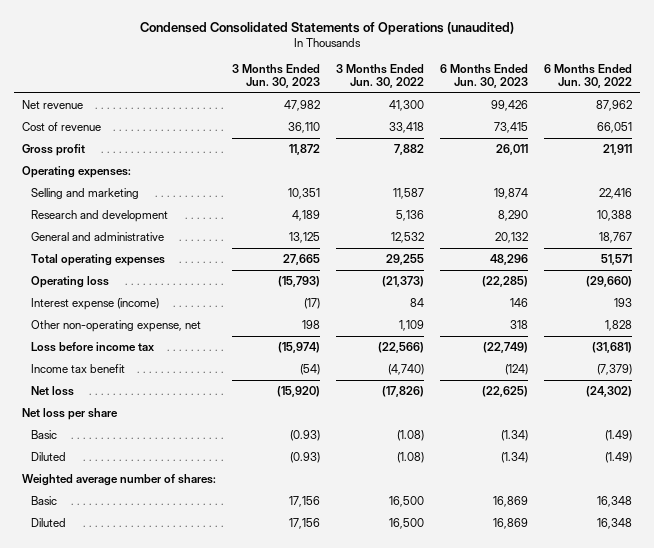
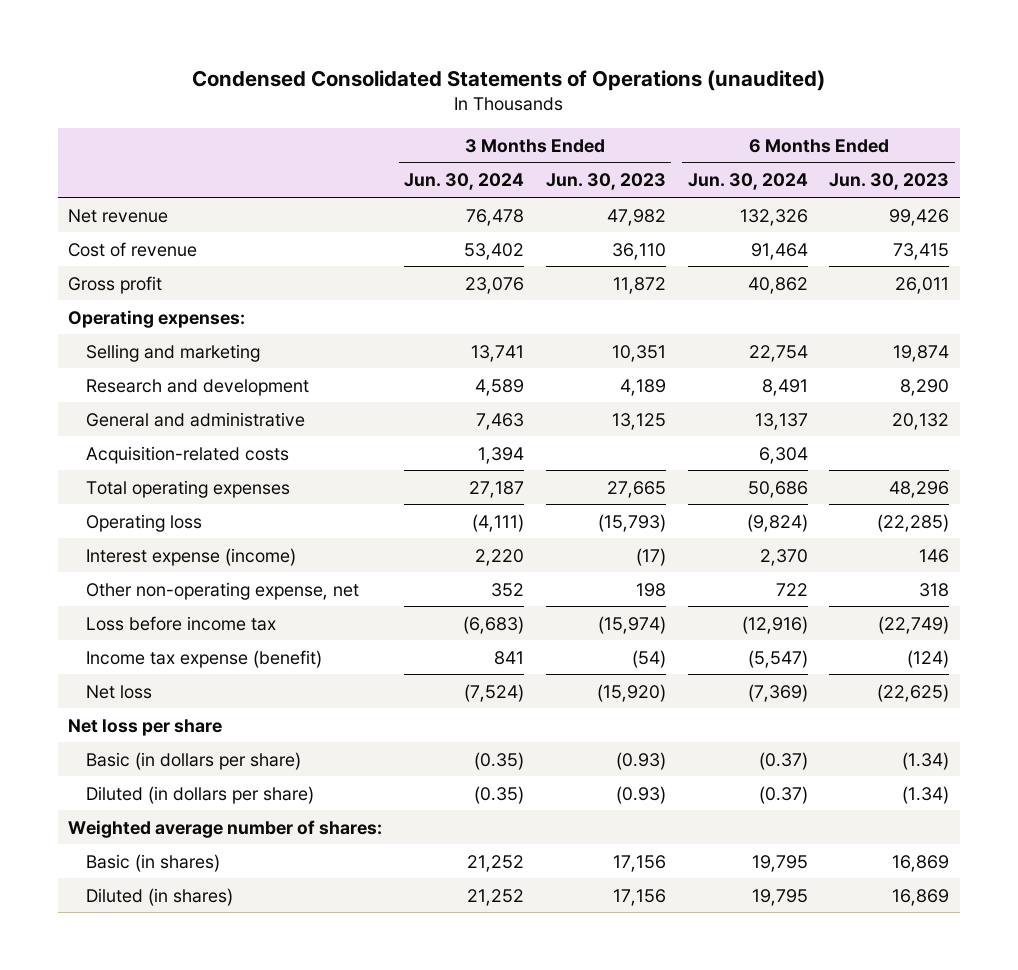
[336,63,425,89] 3 Months Ended Jun. 30, 2022 -> none
[544,63,633,89] 6 Months Ended Jun. 30, 2022 -> none
none -> [404,173,525,191] Jun. 30, 2024
none -> [687,173,808,191] Jun. 30, 2024
none -> [85,445,289,464] Acquisition-related costs
[31,363,126,373] Income tax benefit -> [85,649,322,668] Income tax expense (benefit)
[31,429,58,439] Basic -> [85,751,301,770] Basic (in dollars per share)
[31,451,67,461] Diluted -> [85,785,314,804] Diluted (in dollars per share)
[31,495,58,505] Basic -> [85,853,220,872] Basic (in shares)
[31,517,67,527] Diluted -> [85,887,233,906] Diluted (in shares)

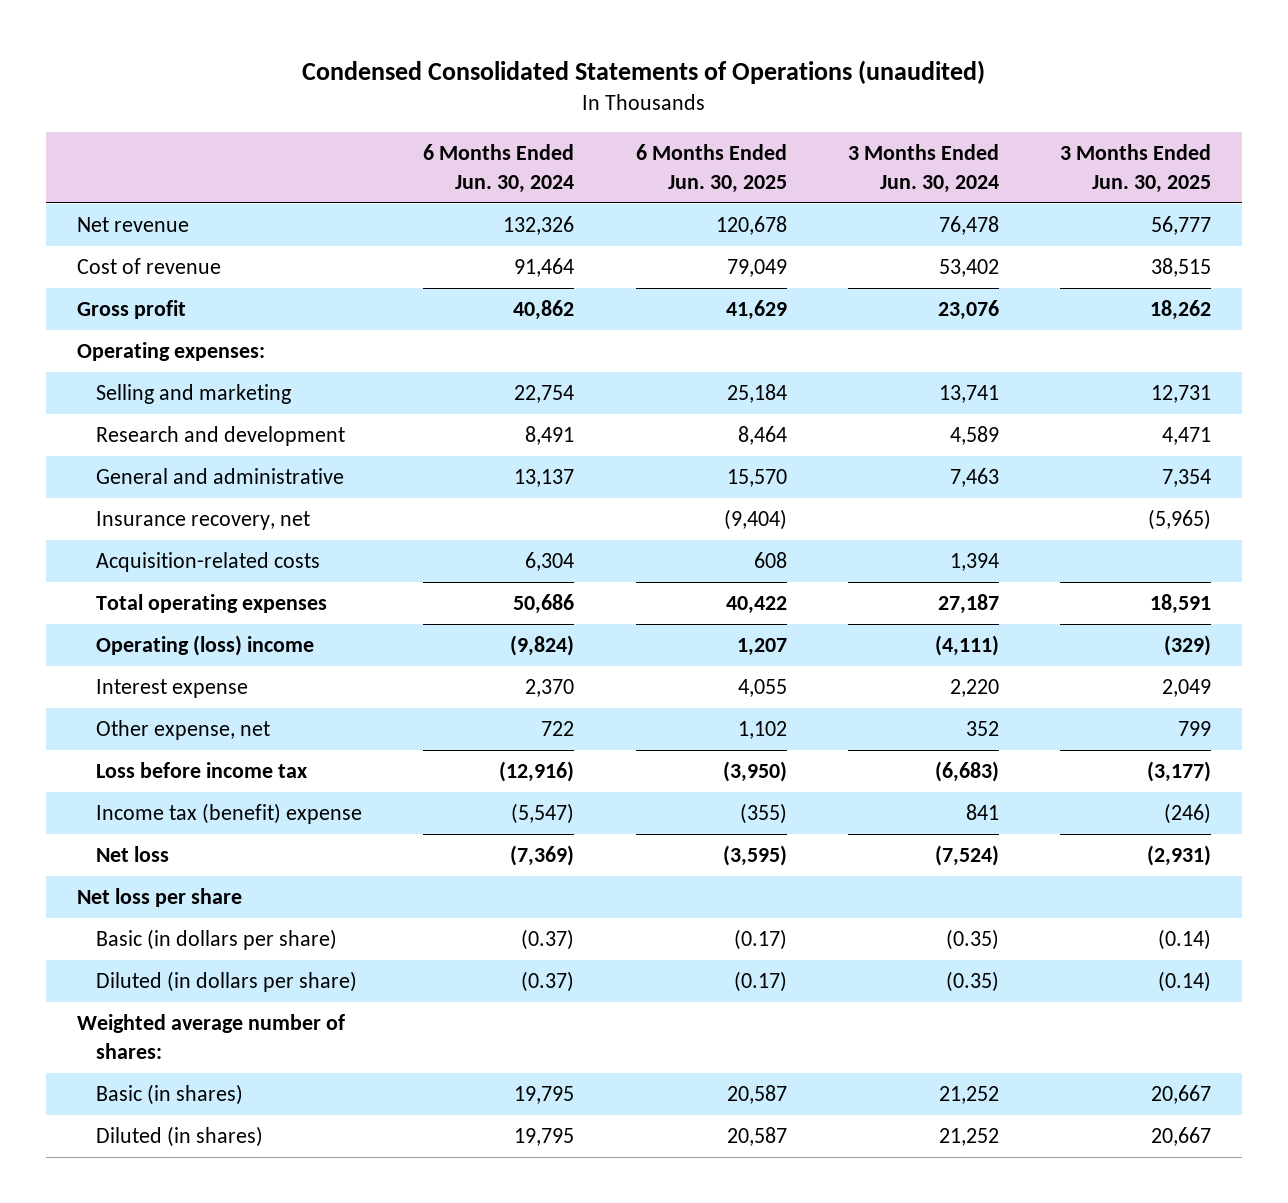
[545,173,666,191] Jun. 30, 2023 -> none
[829,173,950,191] Jun. 30, 2023 -> none
none -> [635,144,787,193] 6 Months Ended Jun. 30, 2025
none -> [1060,144,1212,193] 3 Months Ended Jun. 30, 2025
none -> [95,511,310,531] Insurance recovery, net
[85,513,202,532] Operating loss -> [95,635,314,657] Operating (loss) income
[85,547,296,566] Interest expense (income) -> [95,679,248,699] Interest expense
[85,581,359,600] Other non-operating expense, net -> [95,720,270,741] Other expense, net
[85,649,322,668] Income tax expense (benefit) -> [95,803,362,825] Income tax (benefit) expense

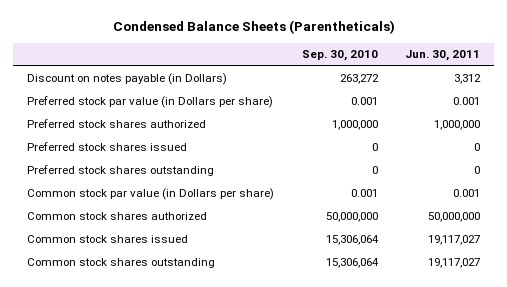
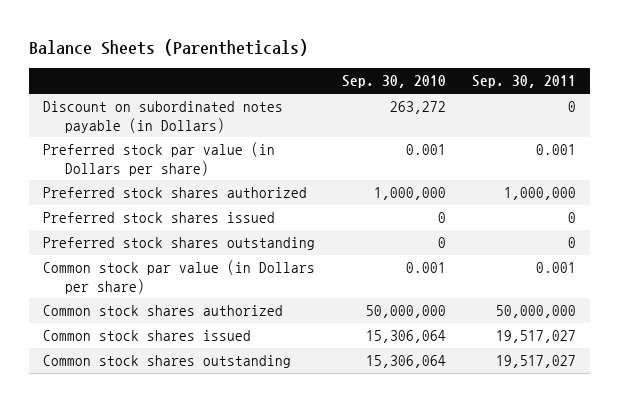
[112,20,395,35] Condensed Balance Sheets (Parentheticals) -> [29,38,309,56] Balance Sheets (Parentheticals)
[404,50,480,62] Jun. 30, 2011 -> none
none -> [472,75,577,89] Sep. 30, 2011
[27,73,228,86] Discount on notes payable (in Dollars) -> [42,101,283,133] Discount on subordinated notes payable (in Dollars)

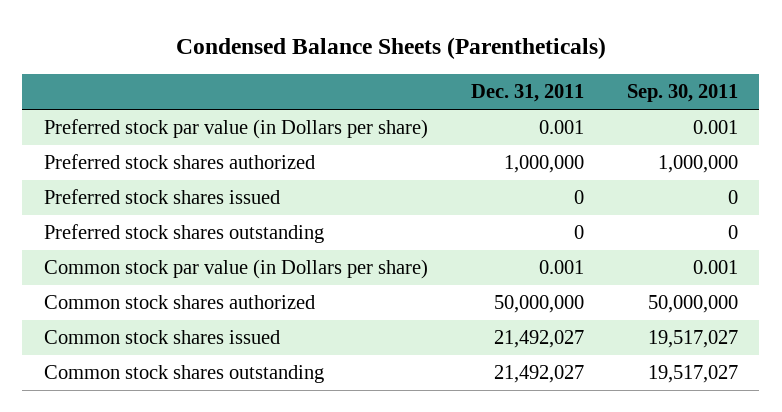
[29,38,309,56] Balance Sheets (Parentheticals) -> [175,36,606,59] Condensed Balance Sheets (Parentheticals)
[341,75,446,89] Sep. 30, 2010 -> none
none -> [470,84,584,103] Dec. 31, 2011
[42,101,283,133] Discount on subordinated notes payable (in Dollars) -> none

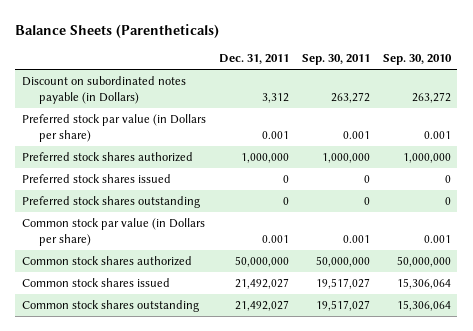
[175,36,606,59] Condensed Balance Sheets (Parentheticals) -> [15,23,220,38] Balance Sheets (Parentheticals)
none -> [382,54,452,66] Sep. 30, 2010
none -> [21,76,186,104] Discount on subordinated notes payable (in Dollars)

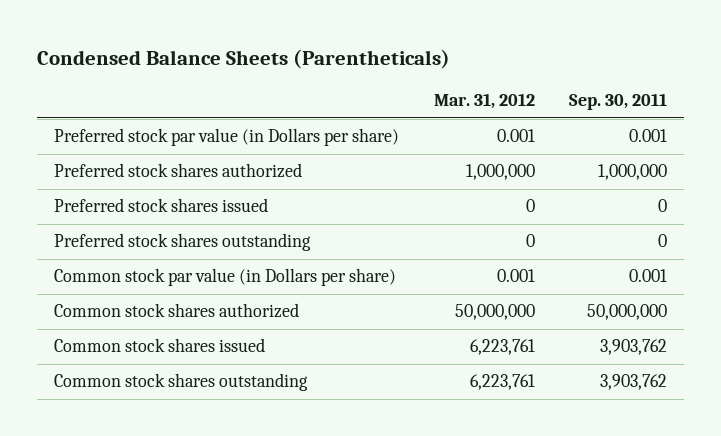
[15,23,220,38] Balance Sheets (Parentheticals) -> [37,49,451,70] Condensed Balance Sheets (Parentheticals)
[218,54,289,65] Dec. 31, 2011 -> none
[382,54,452,66] Sep. 30, 2010 -> none
none -> [433,93,535,110] Mar. 31, 2012
[21,76,186,104] Discount on subordinated notes payable (in Dollars) -> none
[315,278,370,290] 19,517,027 -> [599,339,667,356] 3,903,762
[315,300,370,312] 19,517,027 -> [599,374,667,391] 3,903,762

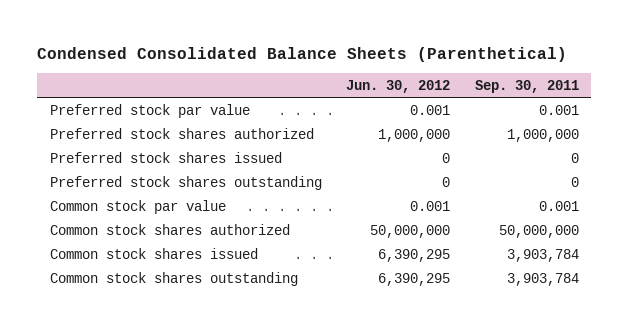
[37,49,451,70] Condensed Balance Sheets (Parentheticals) -> [37,47,568,63] Condensed Consolidated Balance Sheets (Parenthetical)
[433,93,535,110] Mar. 31, 2012 -> none
none -> [346,80,451,94] Jun. 30, 2012
[54,128,400,147] Preferred stock par value (in Dollars per share) -> [49,103,250,118] Preferred stock par value
[54,268,397,287] Common stock par value (in Dollars per share) -> [49,199,226,214] Common stock par value
[599,339,667,356] 3,903,762 -> [506,248,579,262] 3,903,784
[599,374,667,391] 3,903,762 -> [506,272,579,286] 3,903,784

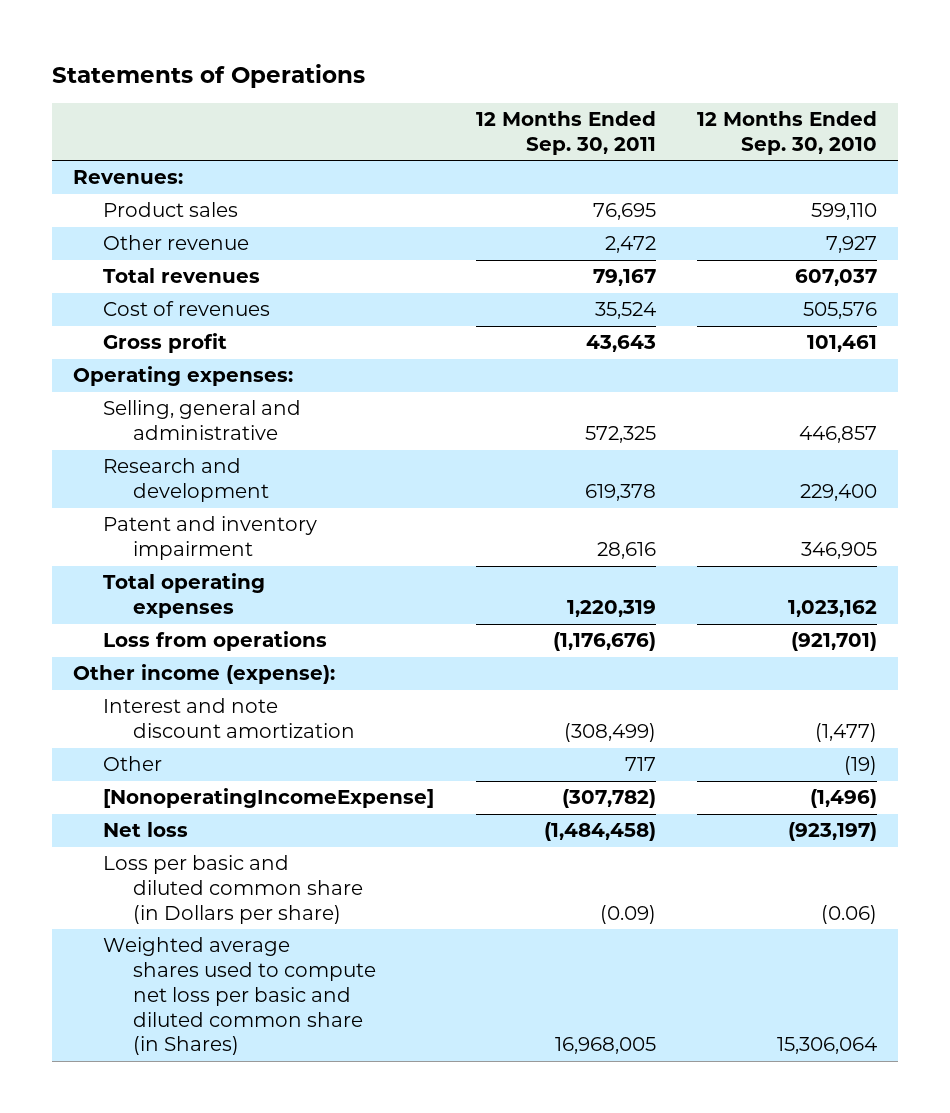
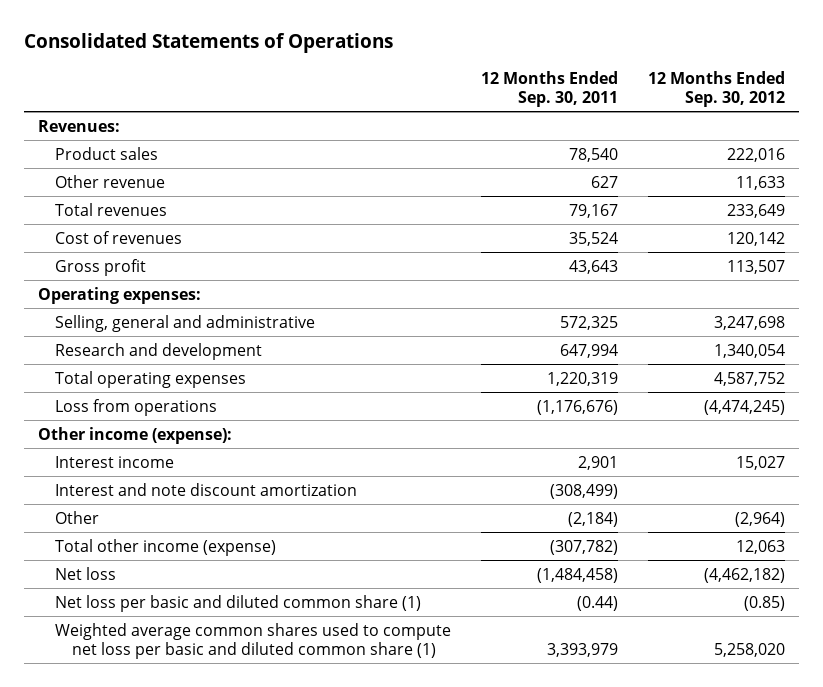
[51,63,365,88] Statements of Operations -> [23,33,393,54] Consolidated Statements of Operations
[697,111,878,156] 12 Months Ended Sep. 30, 2010 -> none
none -> [647,70,785,107] 12 Months Ended Sep. 30, 2012
[592,203,656,221] 76,695 -> [568,147,618,162] 78,540
[604,236,656,254] 2,472 -> [590,175,618,188] 627
[102,516,317,561] Patent and inventory impairment -> none
[584,484,656,502] 619,378 -> [559,343,618,358] 647,994
none -> [55,455,175,468] Interest income
[624,757,656,772] 717 -> [567,511,618,527] (2,184)
[102,788,434,809] [NonoperatingIncomeExpense] -> [55,538,277,556] Total other income (expense)
[102,855,363,924] Loss per basic and diluted common share (in Dollars per share) -> [55,594,422,612] Net loss per basic and diluted common share (1)
[599,904,656,924] (0.09) -> [576,595,618,611] (0.44)
[102,937,376,1056] Weighted average shares used to compute net loss per basic and diluted common share (in Shares) -> [55,622,452,659] Weighted average common shares used to compute net loss per basic and diluted common share (1)
[554,1037,656,1055] 16,968,005 -> [546,642,618,657] 3,393,979

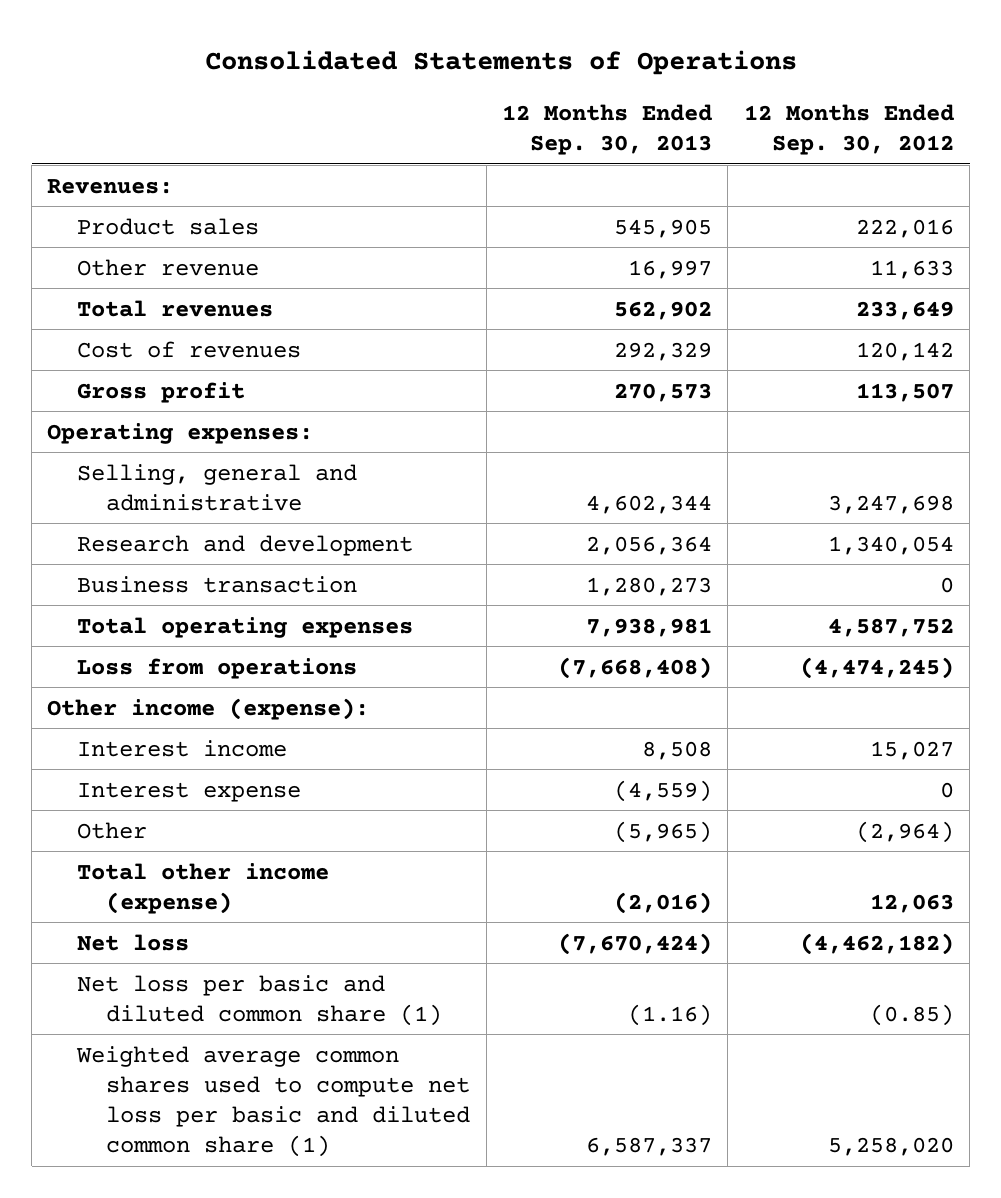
[480,70,618,107] 12 Months Ended Sep. 30, 2011 -> none
none -> [502,103,713,156] 12 Months Ended Sep. 30, 2013
none -> [76,575,357,593] Business transaction
[55,482,358,496] Interest and note discount amortization -> none
none -> [76,781,301,802] Interest expense

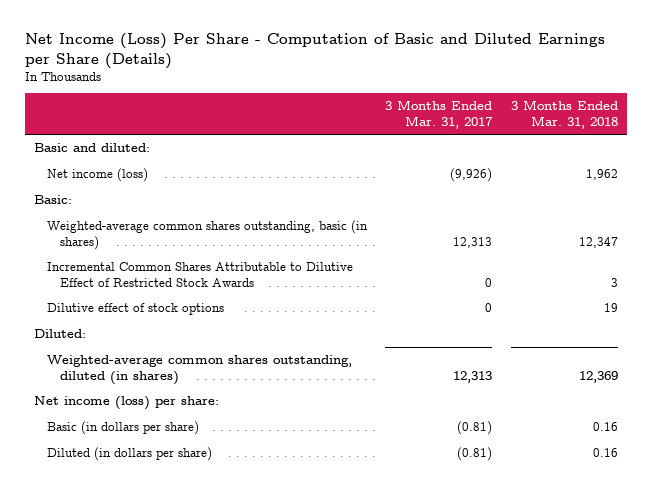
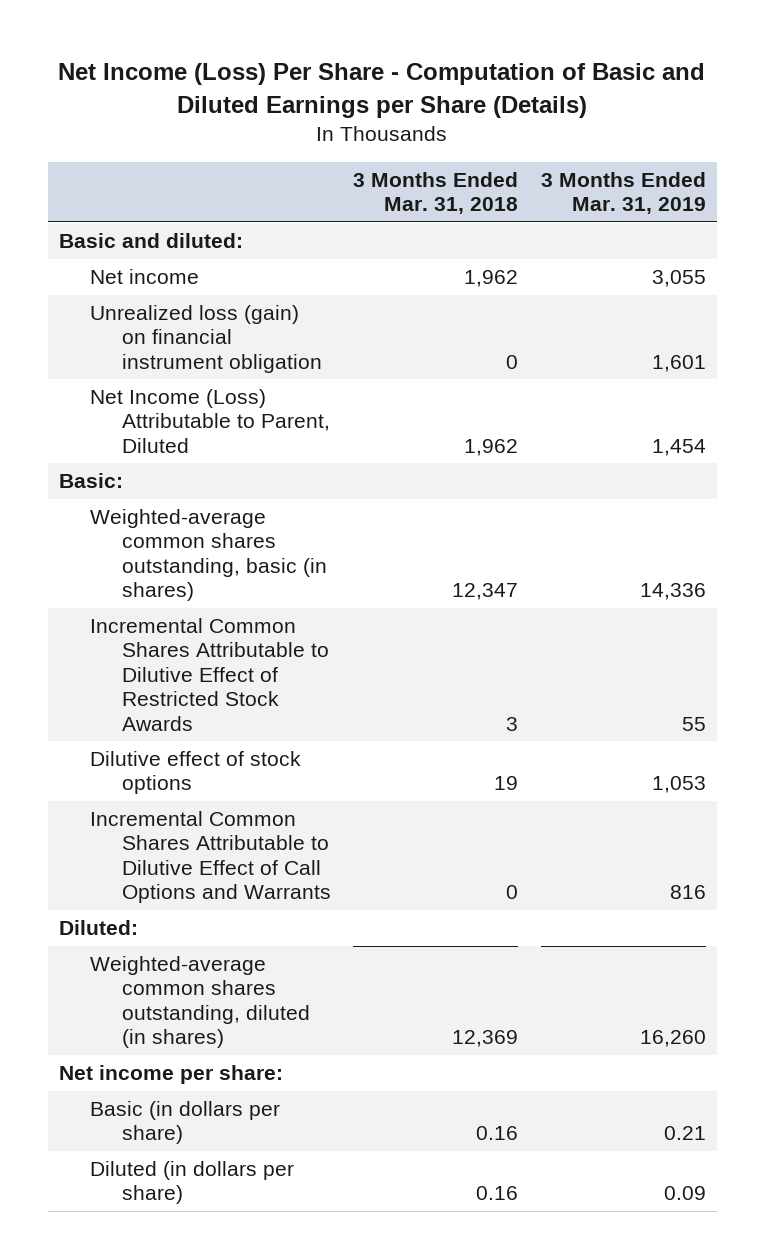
[385,100,494,129] 3 Months Ended Mar. 31, 2017 -> none
none -> [540,171,706,215] 3 Months Ended Mar. 31, 2019
[47,168,149,183] Net income (loss) -> [90,269,200,285] Net income
none -> [90,305,323,373] Unrealized loss (gain) on financial instrument obligation
none -> [90,389,331,453] Net Income (Loss) Attributable to Parent, Diluted
none -> [90,811,332,904] Incremental Common Shares Attributable to Dilutive Effect of Call Options and Warrants
[33,396,219,411] Net income (loss) per share: -> [58,1065,283,1085] Net income per share:

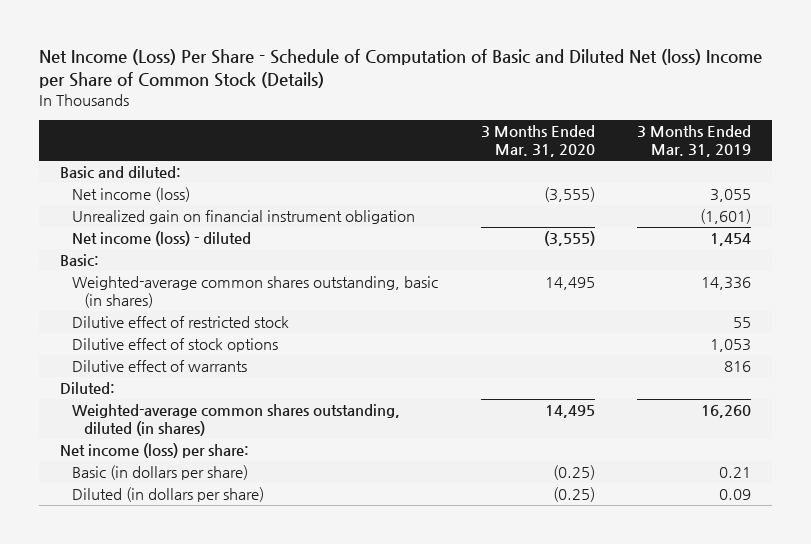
[58,63,706,118] Net Income (Loss) Per Share - Computation of Basic and Diluted Earnings per Share (Details) -> [39,49,763,88] Net Income (Loss) Per Share - Schedule of Computation of Basic and Diluted Net (loss) Income per Share of Common Stock (Details)
[353,171,519,215] 3 Months Ended Mar. 31, 2018 -> none
none -> [480,124,595,158] 3 Months Ended Mar. 31, 2020
[90,269,200,285] Net income -> [72,187,191,203] Net income (loss)
[90,305,323,373] Unrealized loss (gain) on financial instrument obligation -> [72,210,416,225] Unrealized gain on financial instrument obligation
[651,354,706,372] 1,601 -> [699,209,751,225] (1,601)
[90,389,331,453] Net Income (Loss) Attributable to Parent, Diluted -> [72,231,252,247] Net income (loss) - diluted
[90,618,330,731] Incremental Common Shares Attributable to Dilutive Effect of Restricted Stock Awards -> none
none -> [72,316,290,329] Dilutive effect of restricted stock
[90,811,332,904] Incremental Common Shares Attributable to Dilutive Effect of Call Options and Warrants -> [72,360,248,373] Dilutive effect of warrants
[58,1065,283,1085] Net income per share: -> [60,443,250,459] Net income (loss) per share:

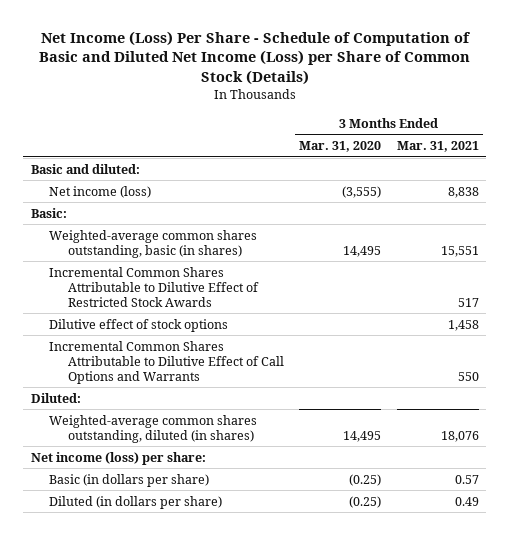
[39,49,763,88] Net Income (Loss) Per Share - Schedule of Computation of Basic and Diluted Net (loss) Income per Share of Common Stock (Details) -> [38,30,470,86] Net Income (Loss) Per Share - Schedule of Computation of Basic and Diluted Net Income (Loss) per Share of Common Stock (Details)
[636,124,751,158] 3 Months Ended Mar. 31, 2019 -> none
none -> [396,141,479,153] Mar. 31, 2021
[72,210,416,225] Unrealized gain on financial instrument obligation -> none
[72,231,252,247] Net income (loss) - diluted -> none
[72,316,290,329] Dilutive effect of restricted stock -> [49,266,259,307] Incremental Common Shares Attributable to Dilutive Effect of Restricted Stock Awards
[72,360,248,373] Dilutive effect of warrants -> [49,340,284,384] Incremental Common Shares Attributable to Dilutive Effect of Call Options and Warrants

